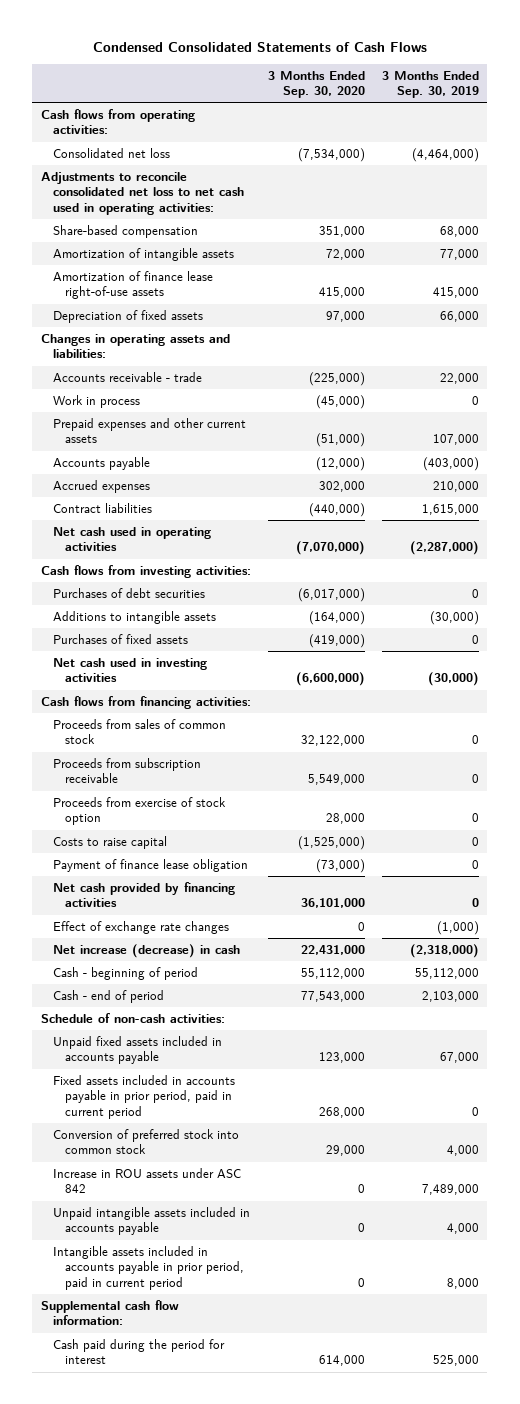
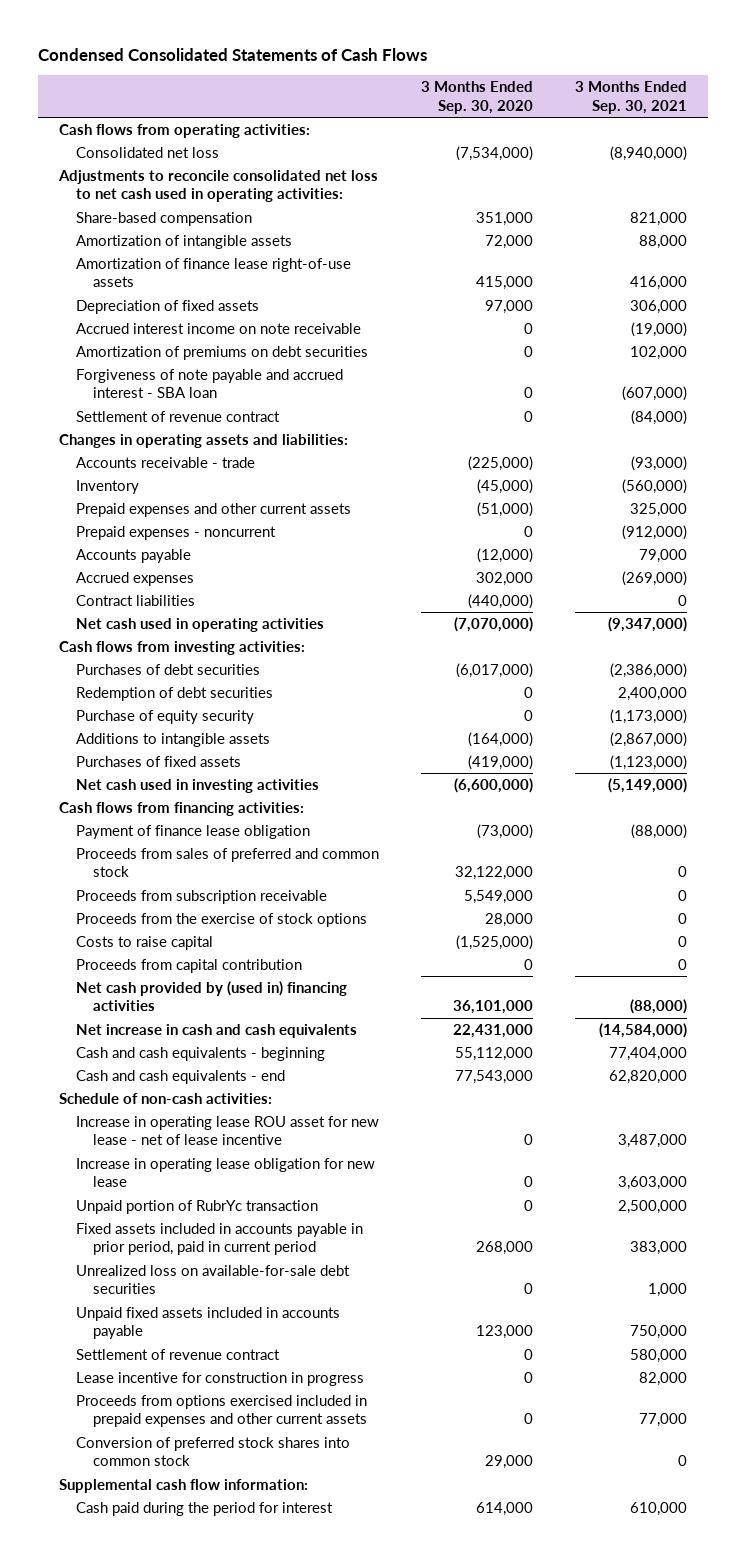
[381,70,479,99] 3 Months Ended Sep. 30, 2019 -> none
none -> [574,81,687,114] 3 Months Ended Sep. 30, 2021
none -> [76,322,362,334] Accrued interest income on note receivable
none -> [76,345,369,360] Amortization of premiums on debt securities
none -> [76,368,344,399] Forgiveness of note payable and accrued interest - SBA loan
none -> [76,410,281,422] Settlement of revenue contract
[52,394,140,408] Work in process -> [76,479,140,494] Inventory
none -> [76,525,277,540] Prepaid expenses - noncurrent
none -> [76,686,274,701] Redemption of debt securities
none -> [76,709,255,724] Purchase of equity security
[52,858,248,872] Payment of finance lease obligation -> [76,824,311,839] Payment of finance lease obligation
[52,718,226,745] Proceeds from sales of common stock -> [76,847,380,878] Proceeds from sales of preferred and common stock
[52,796,226,826] Proceeds from exercise of stock option -> [76,912,368,927] Proceeds from the exercise of stock options
[52,920,229,934] Effect of exchange rate changes -> none
none -> [76,958,303,973] Proceeds from capital contribution
[52,881,235,908] Net cash provided by financing activities -> [76,980,348,1012] Net cash provided by (used in) financing activities
[52,943,240,958] Net increase (decrease) in cash -> [76,1023,358,1038] Net increase in cash and cash equivalents
[52,966,198,980] Cash - beginning of period -> [76,1046,326,1061] Cash and cash equivalents - beginning
[52,989,164,1003] Cash - end of period -> [76,1069,286,1084] Cash and cash equivalents - end
none -> [76,1115,380,1146] Increase in operating lease ROU asset for new lease - net of lease incentive
none -> [76,1157,376,1188] Increase in operating lease obligation for new lease
none -> [76,1199,319,1214] Unpaid portion of RubrYc transaction
[52,1167,241,1194] Increase in ROU assets under ASC 842 -> none
[52,1206,250,1236] Unpaid intangible assets included in accounts payable -> none
[52,1245,244,1290] Intangible assets included in accounts payable in prior period, paid in current period -> none
none -> [76,1264,351,1295] Unrealized loss on available-for-sale debt securities
[52,1035,222,1065] Unpaid fixed assets included in accounts payable -> [76,1306,341,1340] Unpaid fixed assets included in accounts payable
none -> [76,1348,281,1360] Settlement of revenue contract
none -> [76,1371,365,1386] Lease incentive for construction in progress
none -> [76,1394,368,1428] Proceeds from options exercised included in prepaid expenses and other current assets
[52,1128,239,1155] Conversion of preferred stock into common stock -> [76,1436,351,1467] Conversion of preferred stock shares into common stock

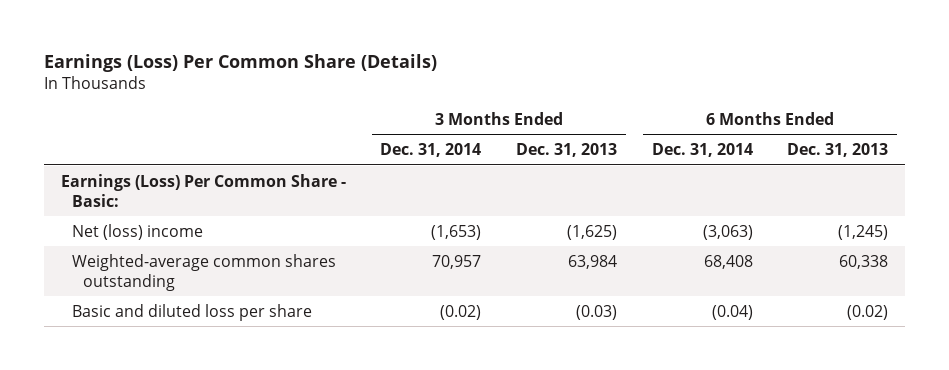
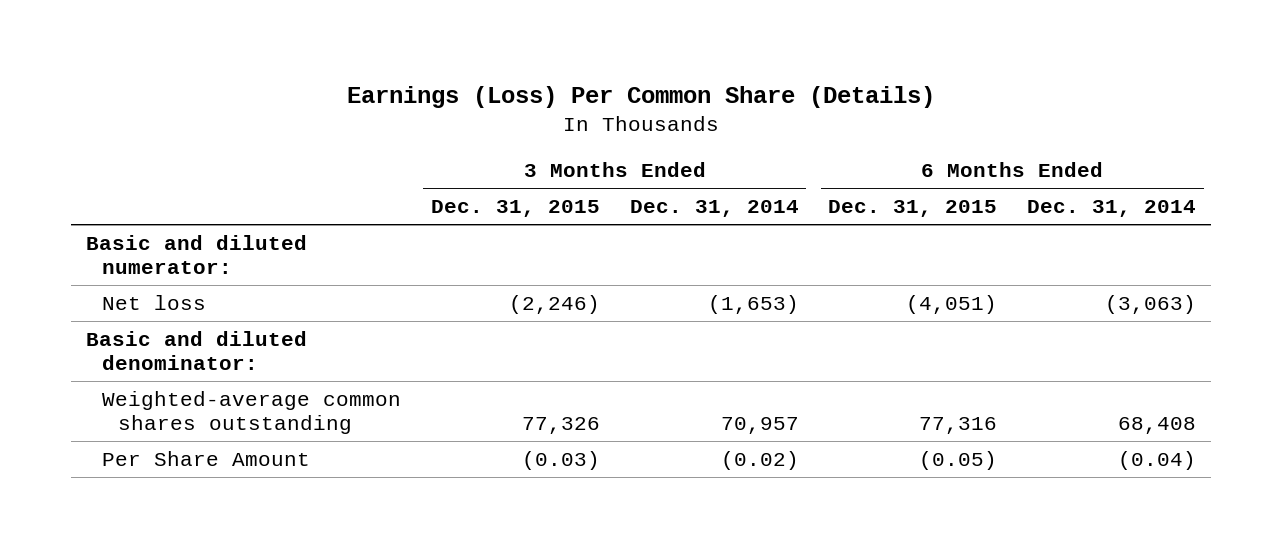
[516,143,618,158] Dec. 31, 2013 -> none
[787,143,889,158] Dec. 31, 2013 -> none
none -> [430,200,600,218] Dec. 31, 2015
none -> [828,200,998,218] Dec. 31, 2015
[60,173,346,207] Earnings (Loss) Per Common Share - Basic: -> none
none -> [85,234,307,275] Basic and diluted numerator:
[72,223,204,240] Net (loss) income -> [101,294,206,310] Net loss
none -> [85,330,307,371] Basic and diluted denominator:
[72,303,313,321] Basic and diluted loss per share -> [101,450,310,466] Per Share Amount

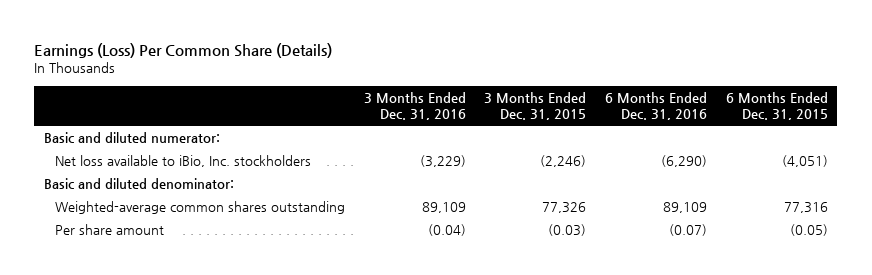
[629,200,799,218] Dec. 31, 2014 -> none
[1027,200,1197,218] Dec. 31, 2014 -> none
none -> [363,91,466,121] 3 Months Ended Dec. 31, 2016
none -> [605,91,708,121] 6 Months Ended Dec. 31, 2016
[101,294,206,310] Net loss -> [54,155,311,168] Net loss available to iBio, Inc. stockholders
[101,450,310,466] Per Share Amount -> [54,224,164,236] Per share amount

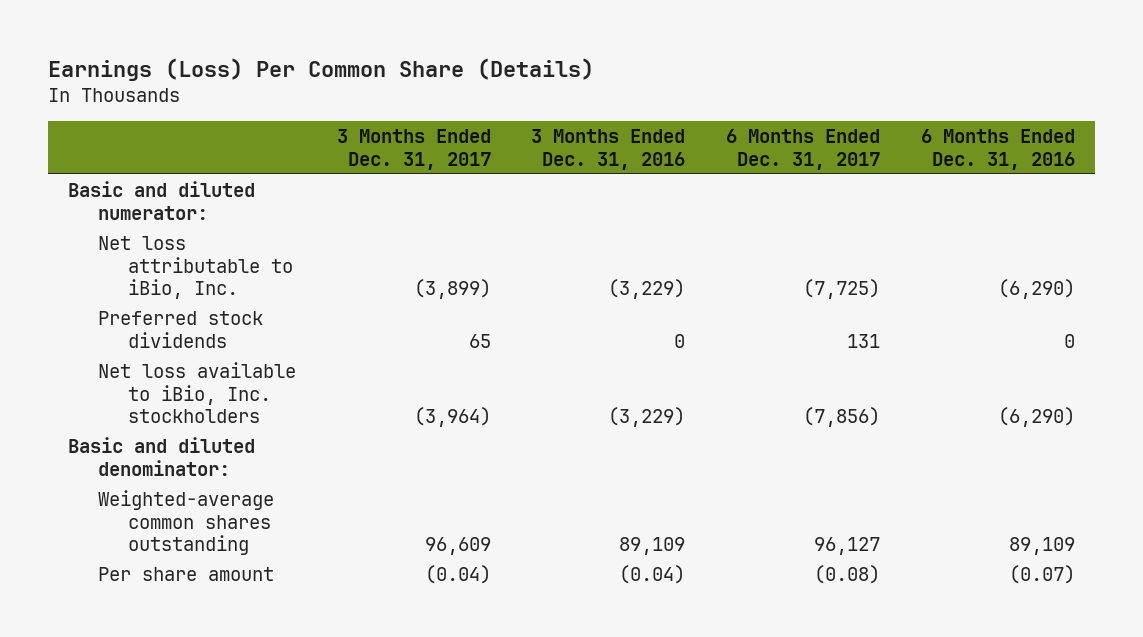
[484,91,587,121] 3 Months Ended Dec. 31, 2015 -> none
[726,91,829,121] 6 Months Ended Dec. 31, 2015 -> none
none -> [336,129,491,170] 3 Months Ended Dec. 31, 2017
none -> [725,129,880,170] 6 Months Ended Dec. 31, 2017
none -> [98,235,294,300] Net loss attributable to iBio, Inc.
none -> [98,310,264,348] Preferred stock dividends

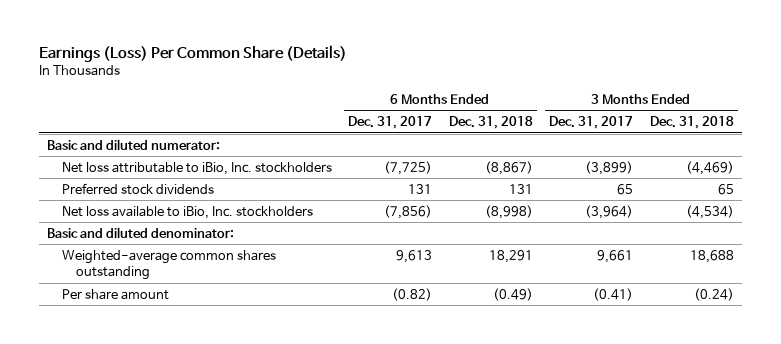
[531,129,686,170] 3 Months Ended Dec. 31, 2016 -> none
[920,129,1075,170] 6 Months Ended Dec. 31, 2016 -> none
none -> [448,116,533,130] Dec. 31, 2018
none -> [649,116,734,130] Dec. 31, 2018
[98,235,294,300] Net loss attributable to iBio, Inc. -> [61,161,332,175] Net loss attributable to iBio, Inc. stockholders
[424,537,491,556] 96,609 -> [597,249,634,263] 9,661
[813,537,880,556] 96,127 -> [396,249,433,263] 9,613
[424,564,491,584] (0.04) -> [593,287,634,301] (0.41)
[813,564,880,584] (0.08) -> [392,287,433,301] (0.82)

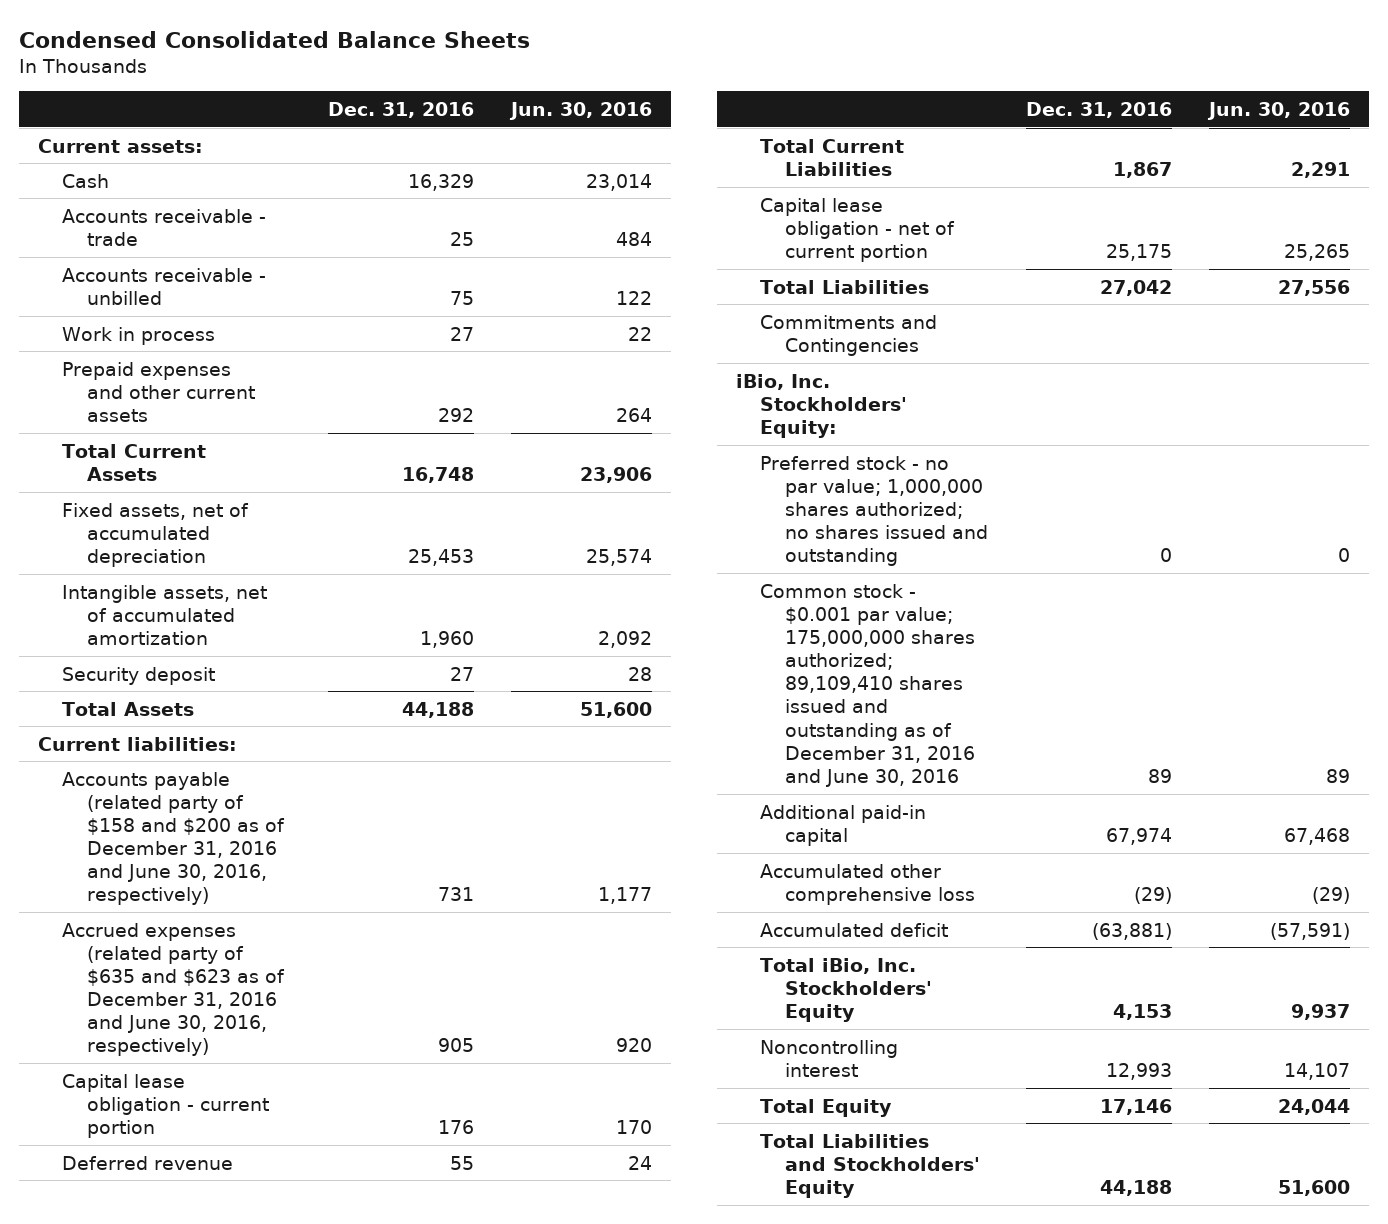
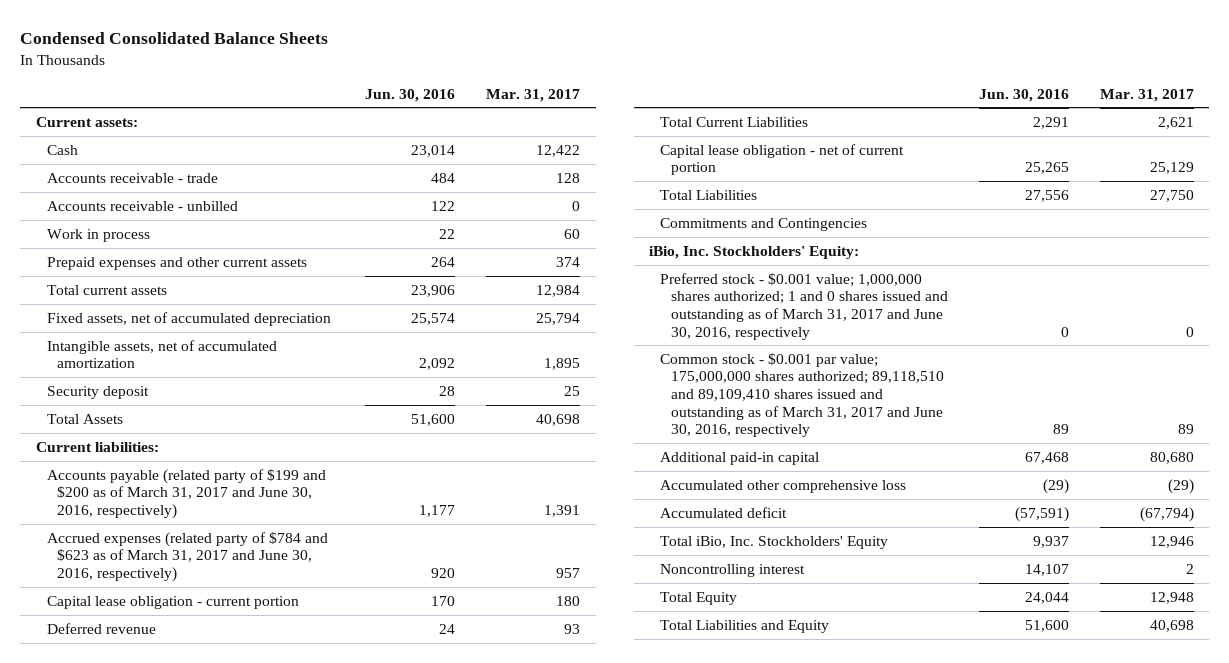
[327,101,474,118] Dec. 31, 2016 -> none
none -> [486,88,581,102] Mar. 31, 2017
[62,443,207,481] Total Current Assets -> [46,284,167,295] Total current assets
[62,771,286,906] Accounts payable (related party of $158 and $200 as of December 31, 2016 and June 30, 2016, respectively) -> [46,468,326,519] Accounts payable (related party of $199 and $200 as of March 31, 2017 and June 30, 2016, respectively)
[62,922,286,1057] Accrued expenses (related party of $635 and $623 as of December 31, 2016 and June 30, 2016, respectively) -> [46,531,328,582] Accrued expenses (related party of $784 and $623 as of March 31, 2017 and June 30, 2016, respectively)
[760,455,989,567] Preferred stock - no par value; 1,000,000 shares authorized; no shares issued and outstanding -> [660,272,948,340] Preferred stock - $0.001 value; 1,000,000 shares authorized; 1 and 0 shares issued and outstanding as of March 31, 2017 and June 30, 2016, respectively
[760,583,976,787] Common stock - $0.001 par value; 175,000,000 shares authorized; 89,109,410 shares issued and outstanding as of December 31, 2016 and June 30, 2016 -> [660,352,944,438] Common stock - $0.001 par value; 175,000,000 shares authorized; 89,118,510 and 89,109,410 shares issued and outstanding as of March 31, 2017 and June 30, 2016, respectively
[760,1133,981,1198] Total Liabilities and Stockholders' Equity -> [660,619,830,633] Total Liabilities and Equity

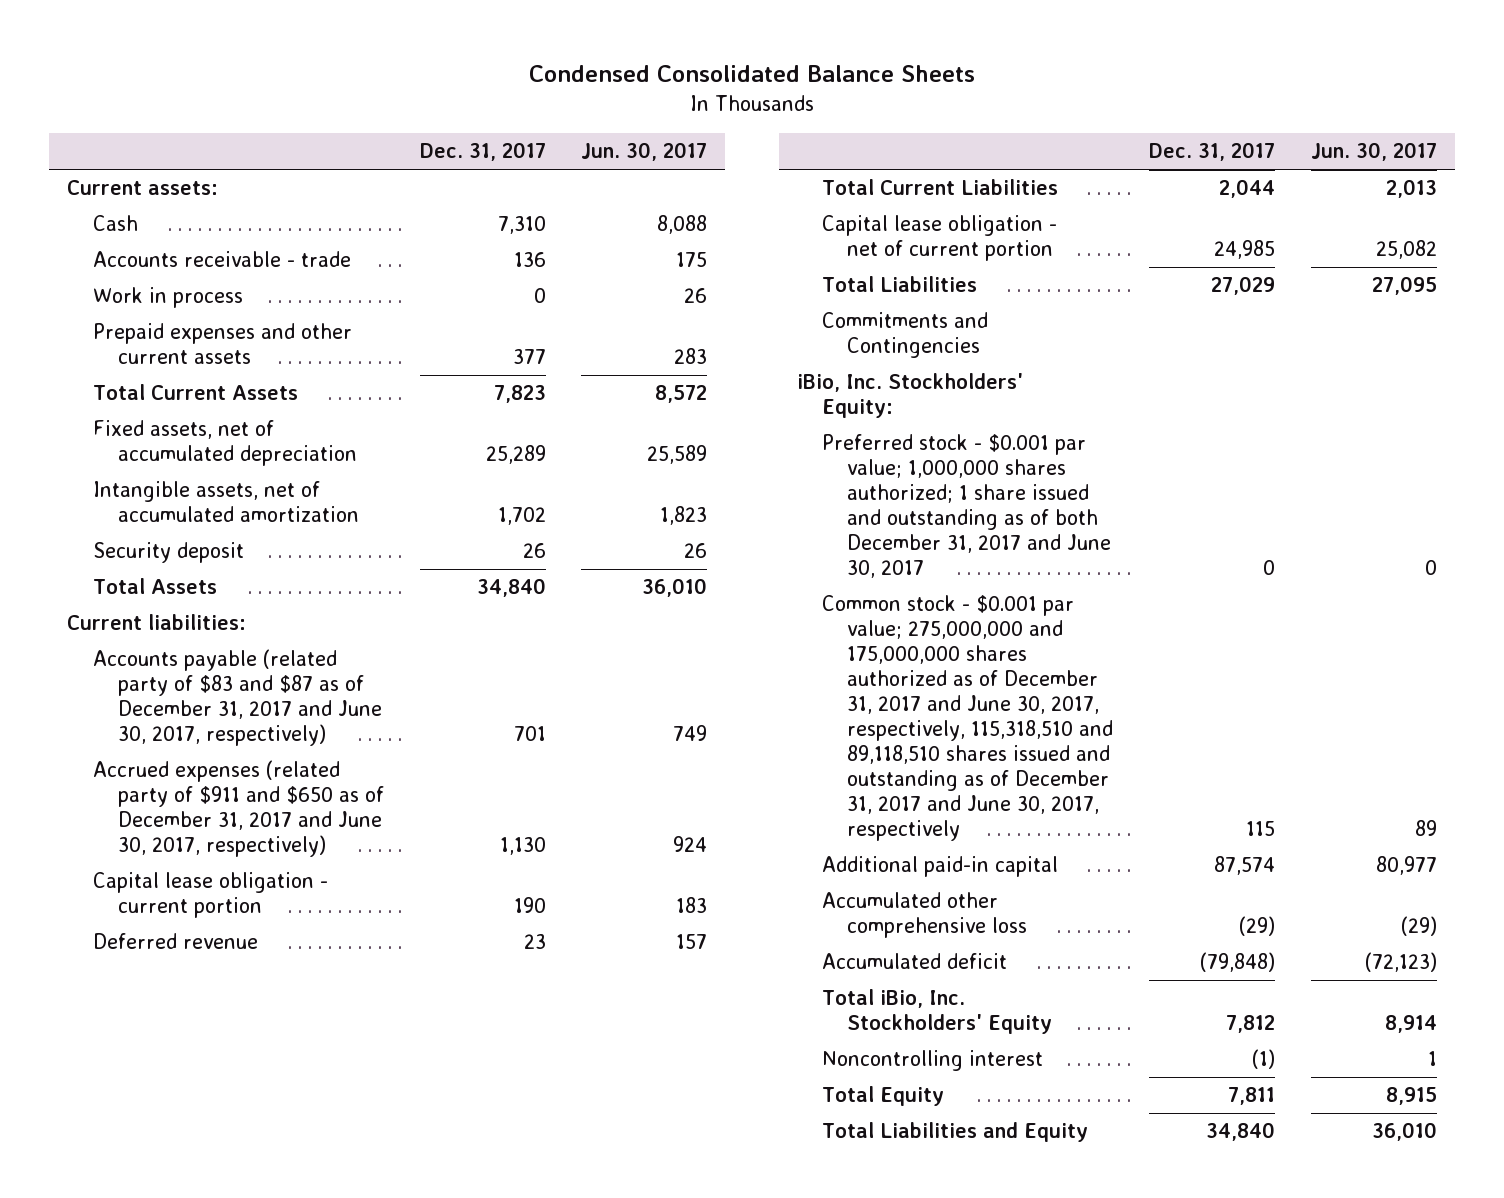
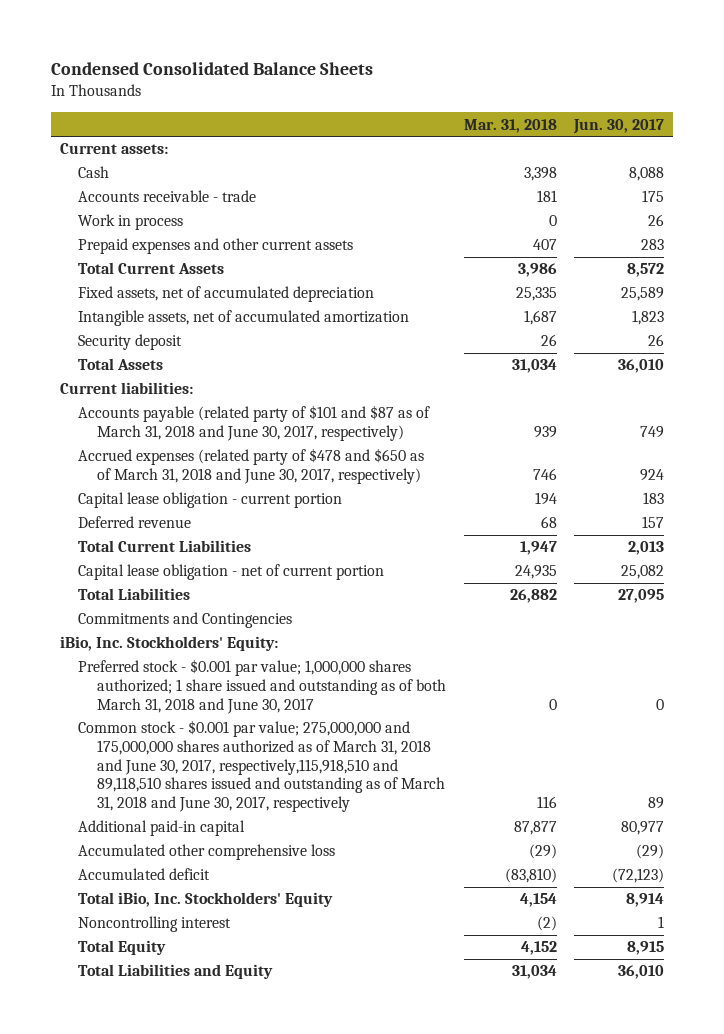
[419,142,546,162] Dec. 31, 2017 -> none
none -> [463,118,557,133] Mar. 31, 2018
[92,649,382,747] Accounts payable (related party of $83 and $87 as of December 31, 2017 and June 30, 2017, respectively) -> [78,405,431,442] Accounts payable (related party of $101 and $87 as of March 31, 2018 and June 30, 2017, respectively)
[92,760,384,858] Accrued expenses (related party of $911 and $650 as of December 31, 2017 and June 30, 2017, respectively) -> [78,448,425,485] Accrued expenses (related party of $478 and $650 as of March 31, 2018 and June 30, 2017, respectively)
[821,434,1112,579] Preferred stock - $0.001 par value; 1,000,000 shares authorized; 1 share issued and outstanding as of both December 31, 2017 and June 30, 2017 -> [78,659,447,714] Preferred stock - $0.001 par value; 1,000,000 shares authorized; 1 share issued and outstanding as of both March 31, 2018 and June 30, 2017
[821,595,1114,842] Common stock - $0.001 par value; 275,000,000 and 175,000,000 shares authorized as of December 31, 2017 and June 30, 2017, respectively, 115,318,510 and 89,118,510 shares issued and outstanding as of December 31, 2017 and June 30, 2017, respectively -> [78,720,446,812] Common stock - $0.001 par value; 275,000,000 and 175,000,000 shares authorized as of March 31, 2018 and June 30, 2017, respectively,115,918,510 and 89,118,510 shares issued and outstanding as of March 31, 2018 and June 30, 2017, respectively

